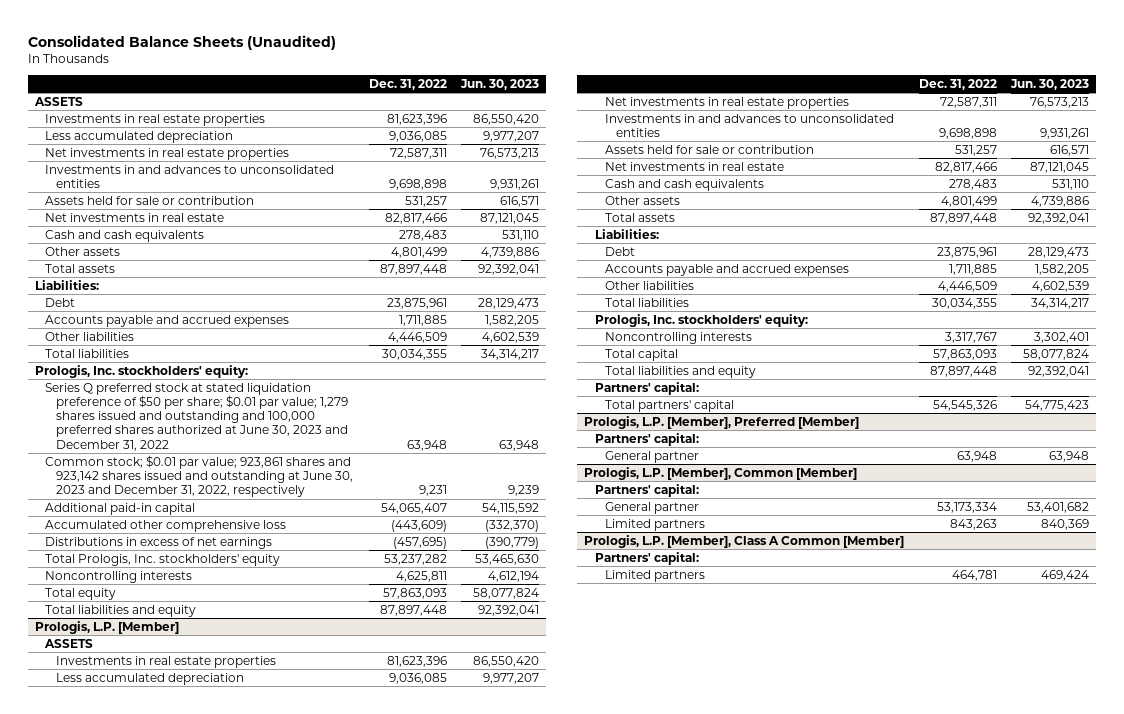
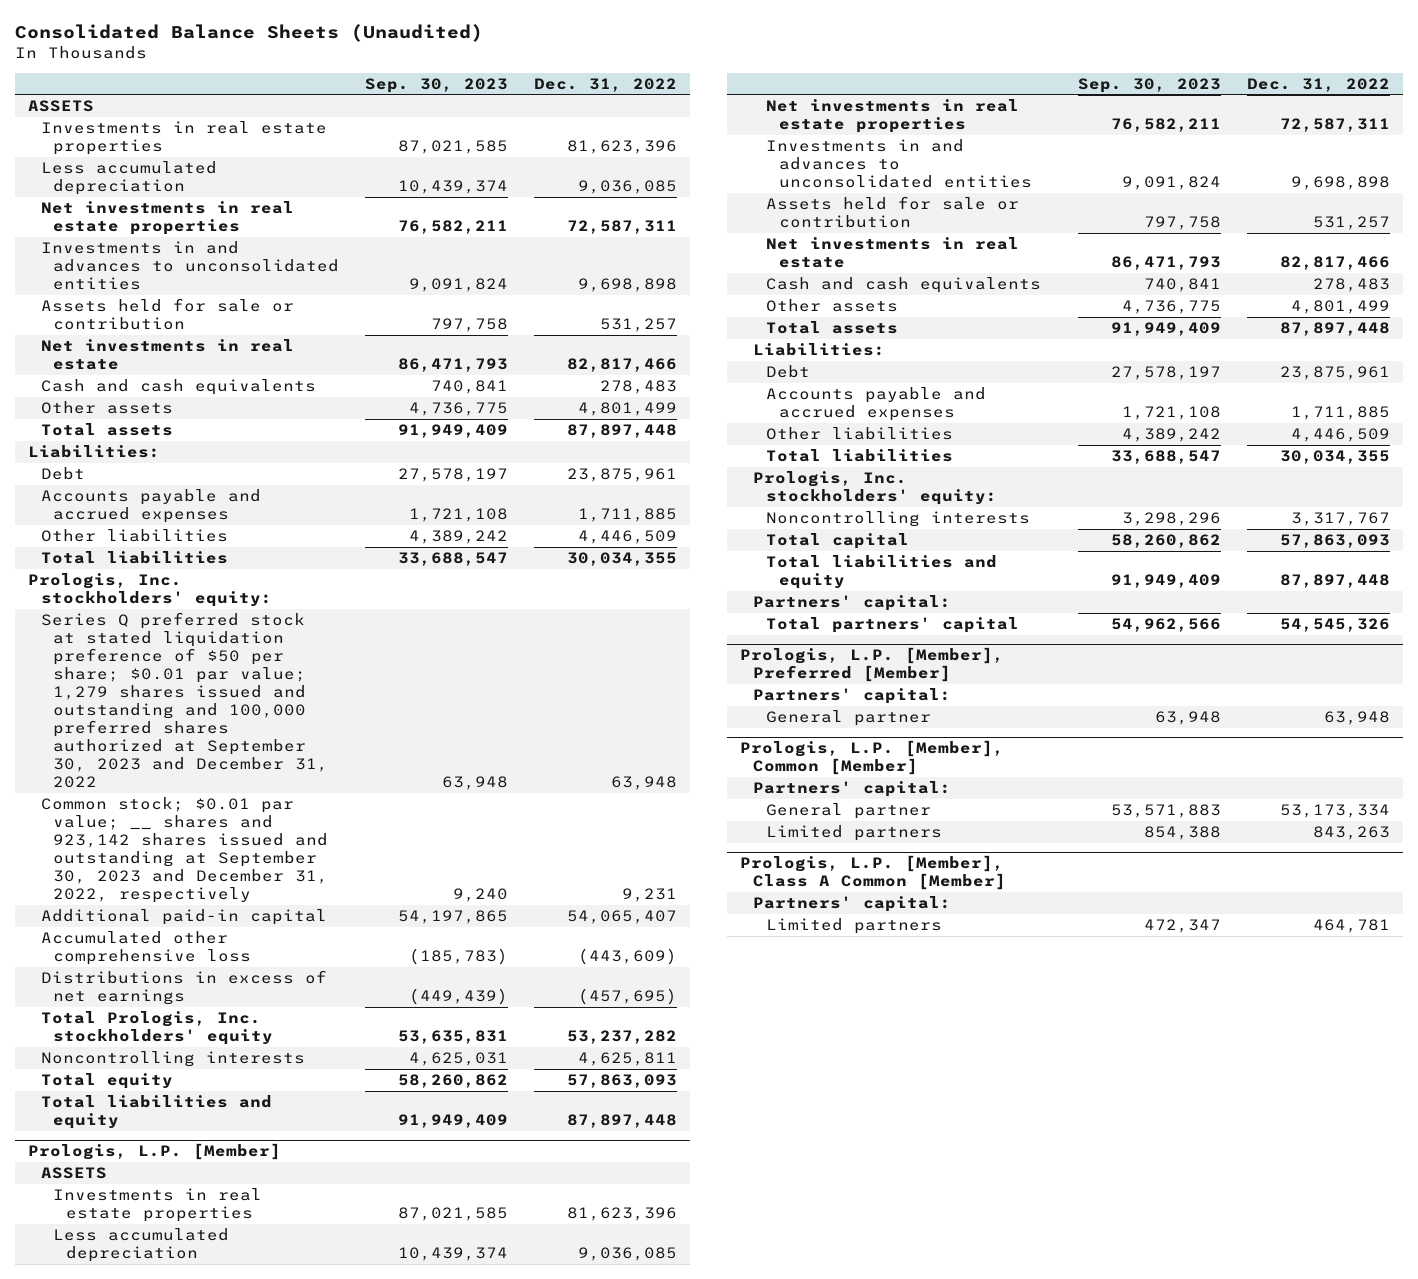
[460,79,540,91] Jun. 30, 2023 -> none
none -> [365,77,509,93] Sep. 30, 2023
[45,382,348,451] Series Q preferred stock at stated liquidation preference of $50 per share; $0.01 par value; 1,279 shares issued and outstanding and 100,000 preferred shares authorized at June 30, 2023 and December 31, 2022 -> [40,612,329,789] Series Q preferred stock at stated liquidation preference of $50 per share; $0.01 par value; 1,279 shares issued and outstanding and 100,000 preferred shares authorized at September 30, 2023 and December 31, 2022
[45,454,353,498] Common stock; $0.01 par value; 923,861 shares and 923,142 shares issued and outstanding at June 30, 2023 and December 31, 2022, respectively -> [40,797,329,904] Common stock; $0.01 par value; __ shares and 923,142 shares issued and outstanding at September 30, 2023 and December 31, 2022, respectively

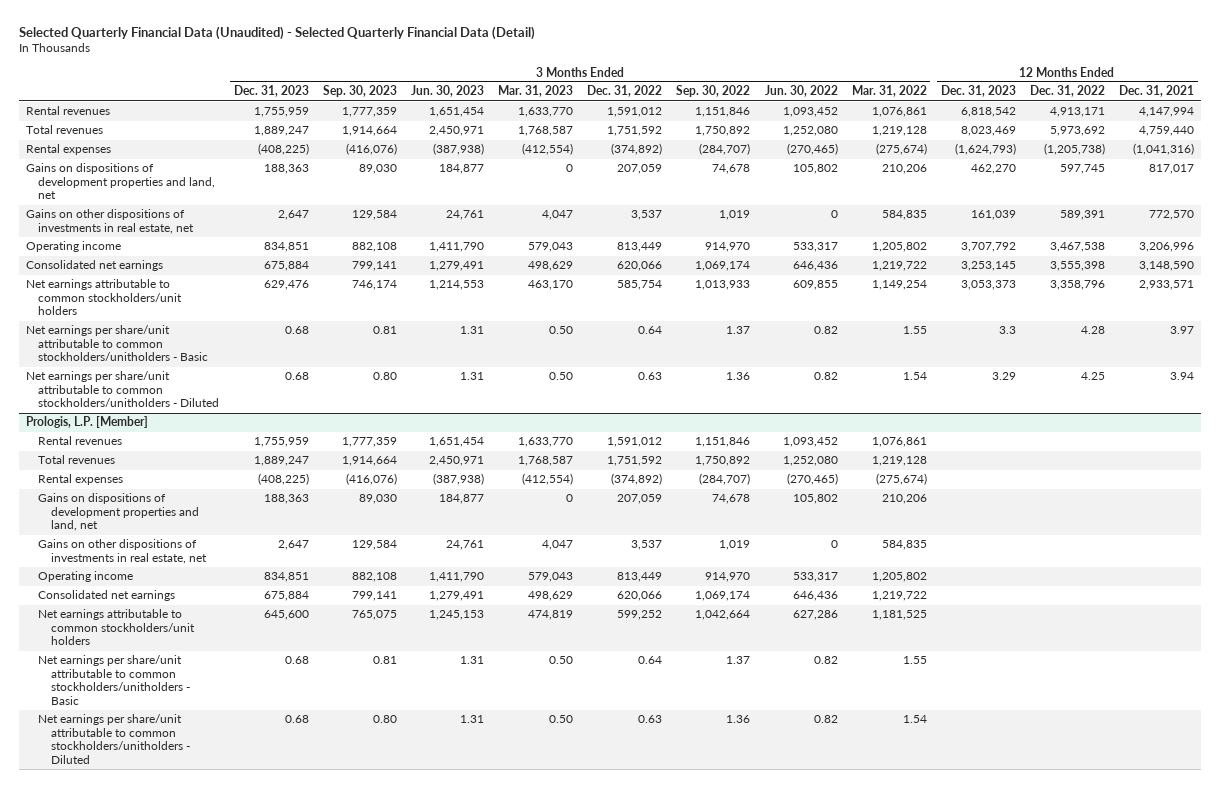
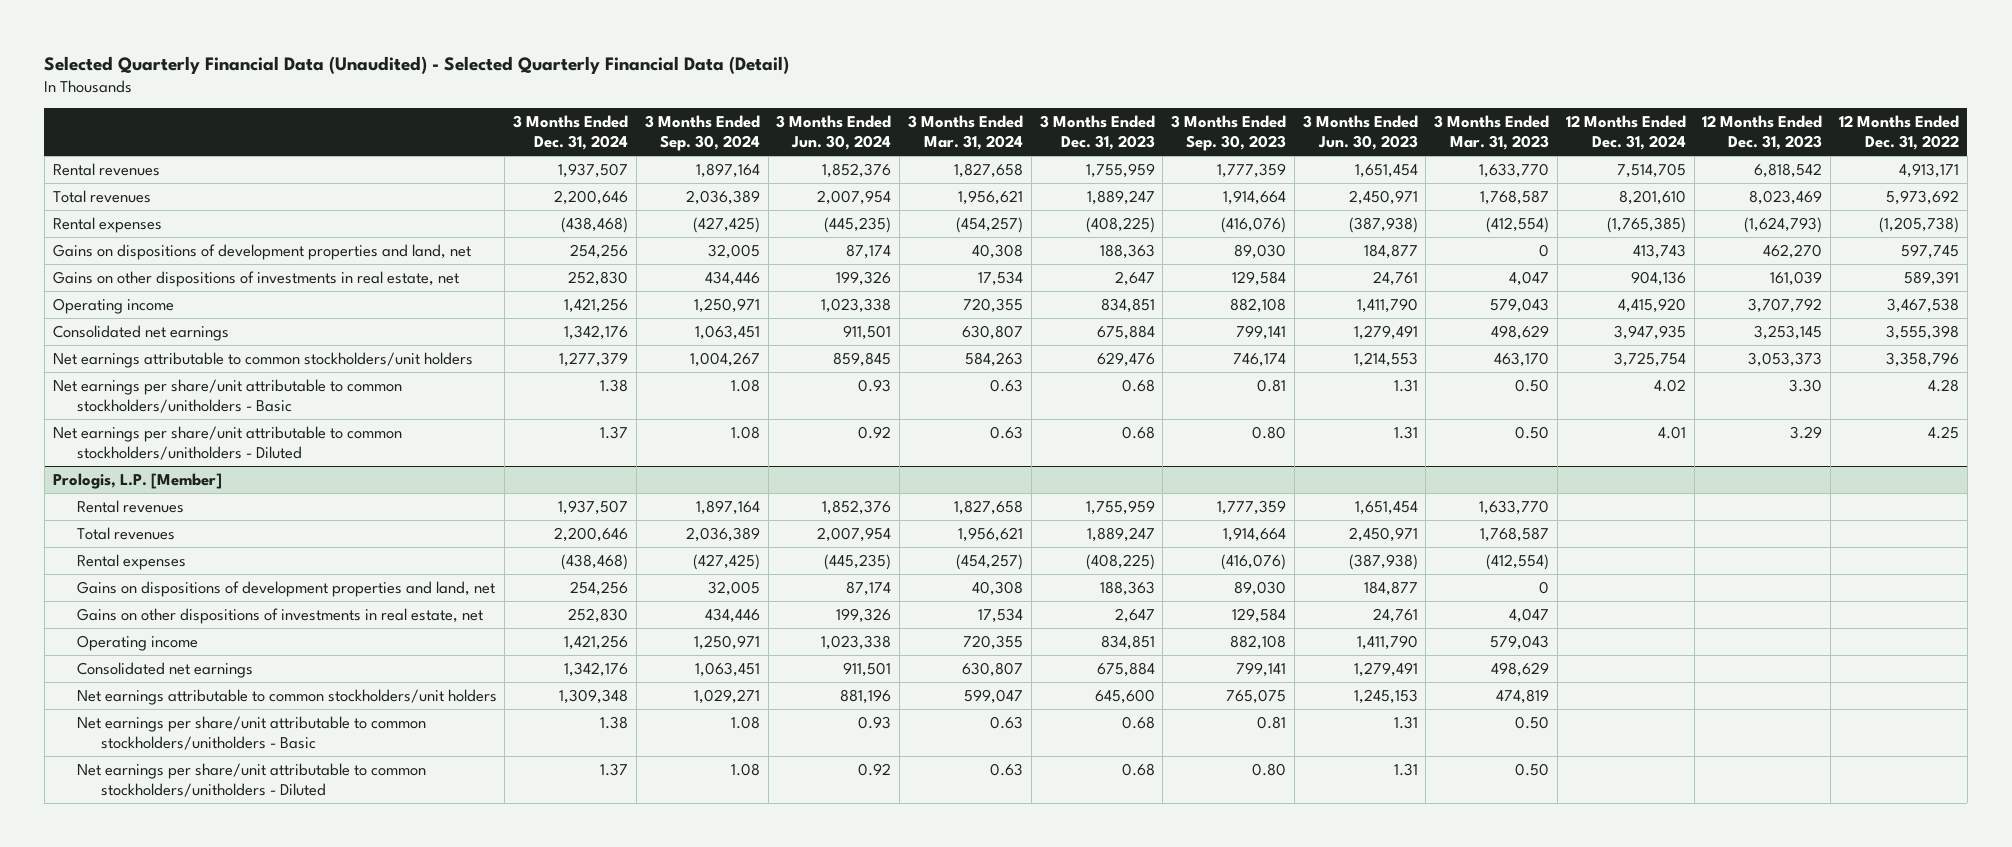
[587,85,663,98] Dec. 31, 2022 -> none
[676,85,751,98] Sep. 30, 2022 -> none
[764,85,838,98] Jun. 30, 2022 -> none
[851,85,927,98] Mar. 31, 2022 -> none
[1119,85,1195,98] Dec. 31, 2021 -> none
none -> [513,115,629,151] 3 Months Ended Dec. 31, 2024
none -> [644,115,760,152] 3 Months Ended Sep. 30, 2024
none -> [776,115,892,151] 3 Months Ended Jun. 30, 2024
none -> [907,115,1023,151] 3 Months Ended Mar. 31, 2024
none -> [1565,115,1686,151] 12 Months Ended Dec. 31, 2024
[998,326,1016,335] 3.3 -> [1789,378,1823,392] 3.30

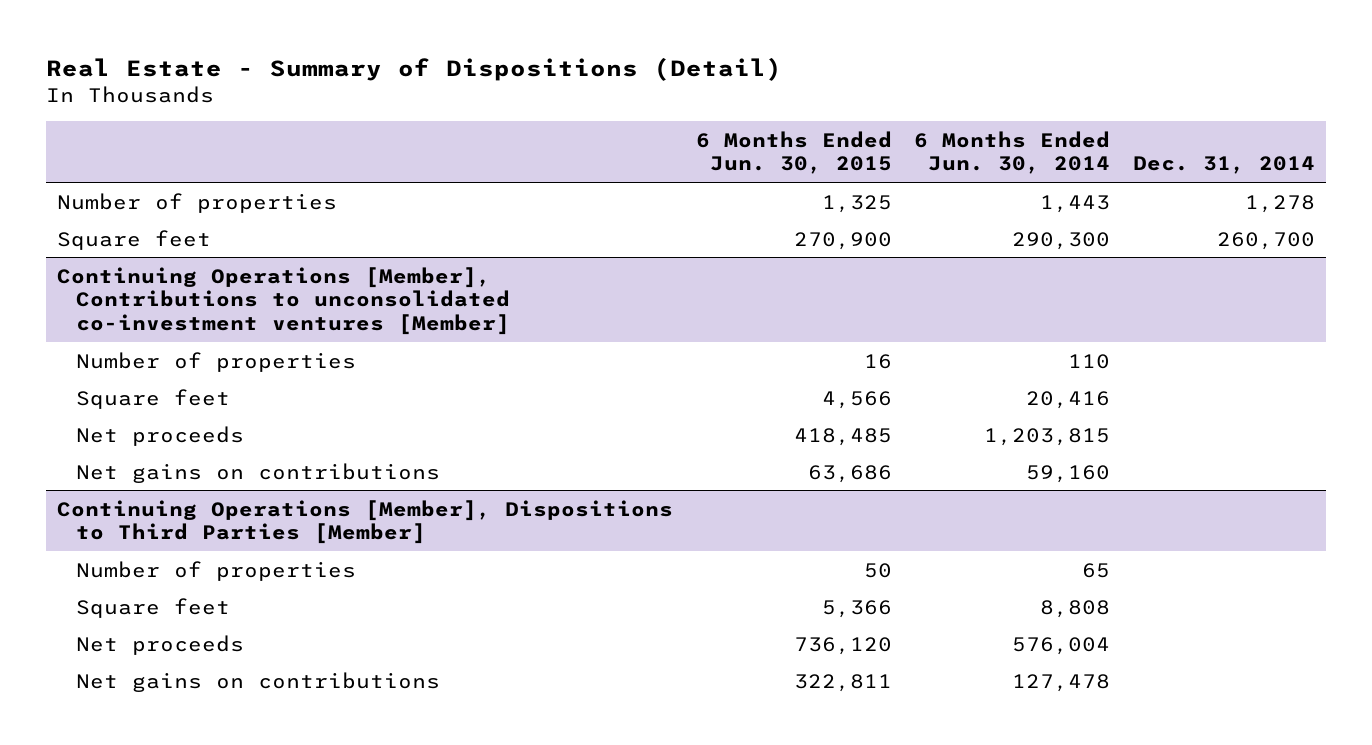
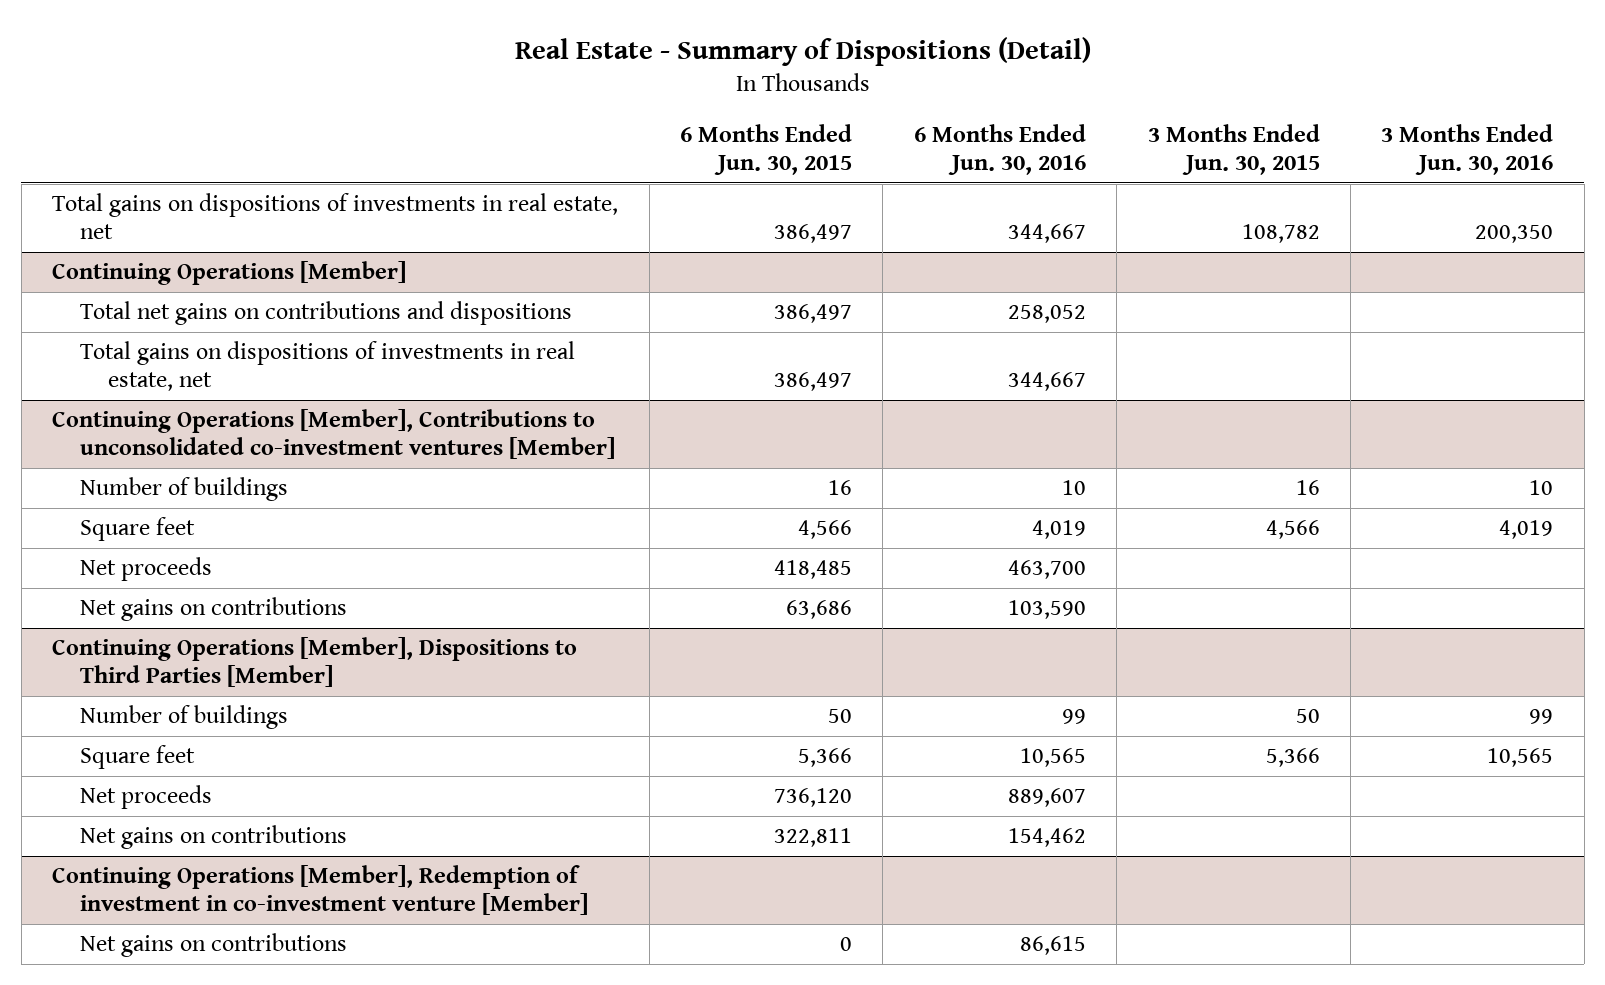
[914,130,1111,175] 6 Months Ended Jun. 30, 2014 -> none
[1133,156,1316,175] Dec. 31, 2014 -> none
none -> [913,124,1086,176] 6 Months Ended Jun. 30, 2016
none -> [1147,124,1320,176] 3 Months Ended Jun. 30, 2015
none -> [1381,124,1554,176] 3 Months Ended Jun. 30, 2016
[57,192,338,213] Number of properties -> none
[57,229,212,250] Square feet -> none
none -> [52,193,619,240] Total gains on dispositions of investments in real estate, net
none -> [52,261,407,286] Continuing Operations [Member]
none -> [80,301,573,326] Total net gains on contributions and dispositions
none -> [80,341,576,392] Total gains on dispositions of investments in real estate, net
[75,351,356,372] Number of properties -> [80,477,289,502] Number of buildings
[75,560,356,581] Number of properties -> [80,705,289,730] Number of buildings
none -> [52,865,589,916] Continuing Operations [Member], Redemption of investment in co-investment venture [Member]
none -> [80,933,348,958] Net gains on contributions

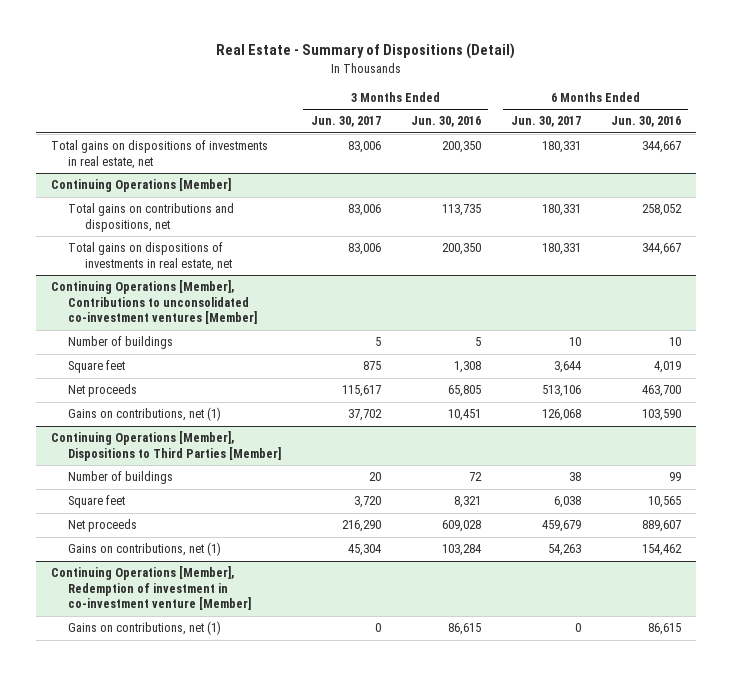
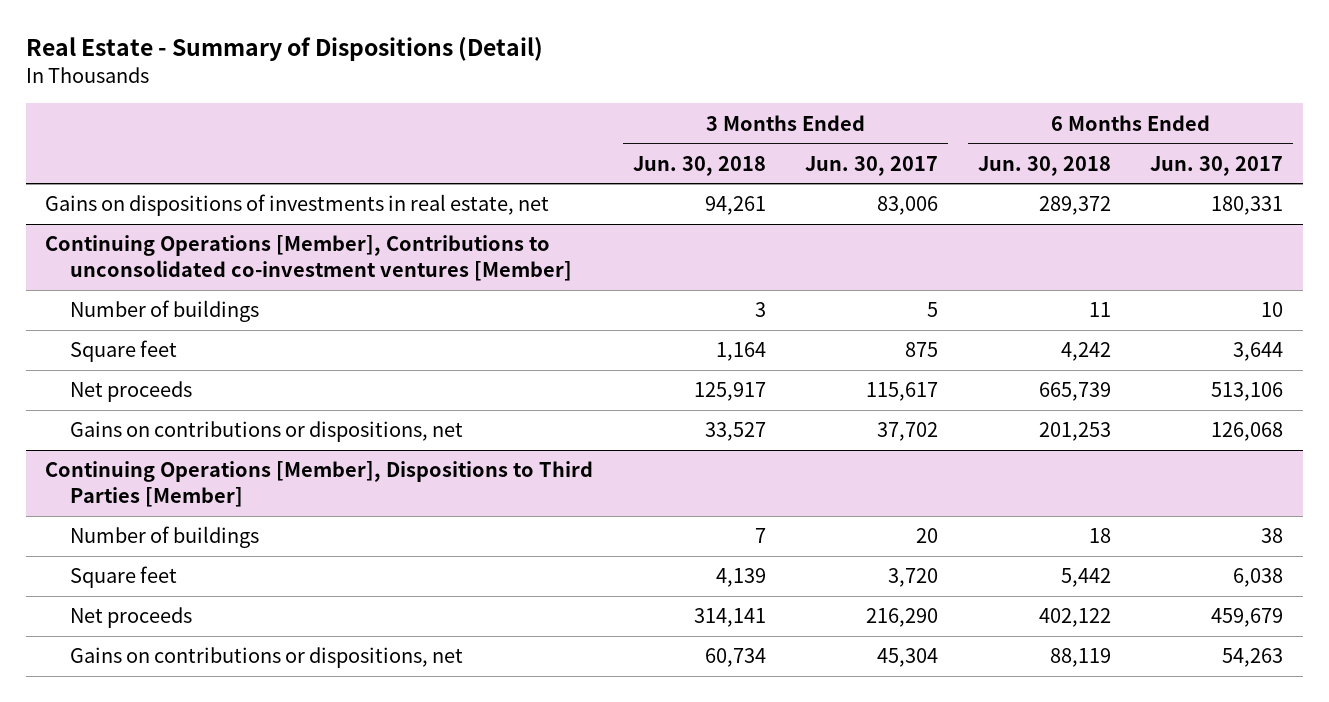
[410,116,481,128] Jun. 30, 2016 -> none
[610,116,681,128] Jun. 30, 2016 -> none
none -> [632,155,766,176] Jun. 30, 2018
none -> [977,155,1111,176] Jun. 30, 2018
[50,178,231,193] Continuing Operations [Member] -> none
[67,203,234,232] Total gains on contributions and dispositions, net -> none
[67,242,232,271] Total gains on dispositions of investments in real estate, net -> none
[50,140,268,169] Total gains on dispositions of investments in real estate, net -> [45,194,550,217] Gains on dispositions of investments in real estate, net
[67,407,221,422] Gains on contributions, net (1) -> [69,421,463,443] Gains on contributions or dispositions, net
[50,566,251,611] Continuing Operations [Member], Redemption of investment in co-investment venture [Member] -> none
[67,621,221,636] Gains on contributions, net (1) -> none
[67,542,221,557] Gains on contributions, net (1) -> [69,647,463,669] Gains on contributions or dispositions, net

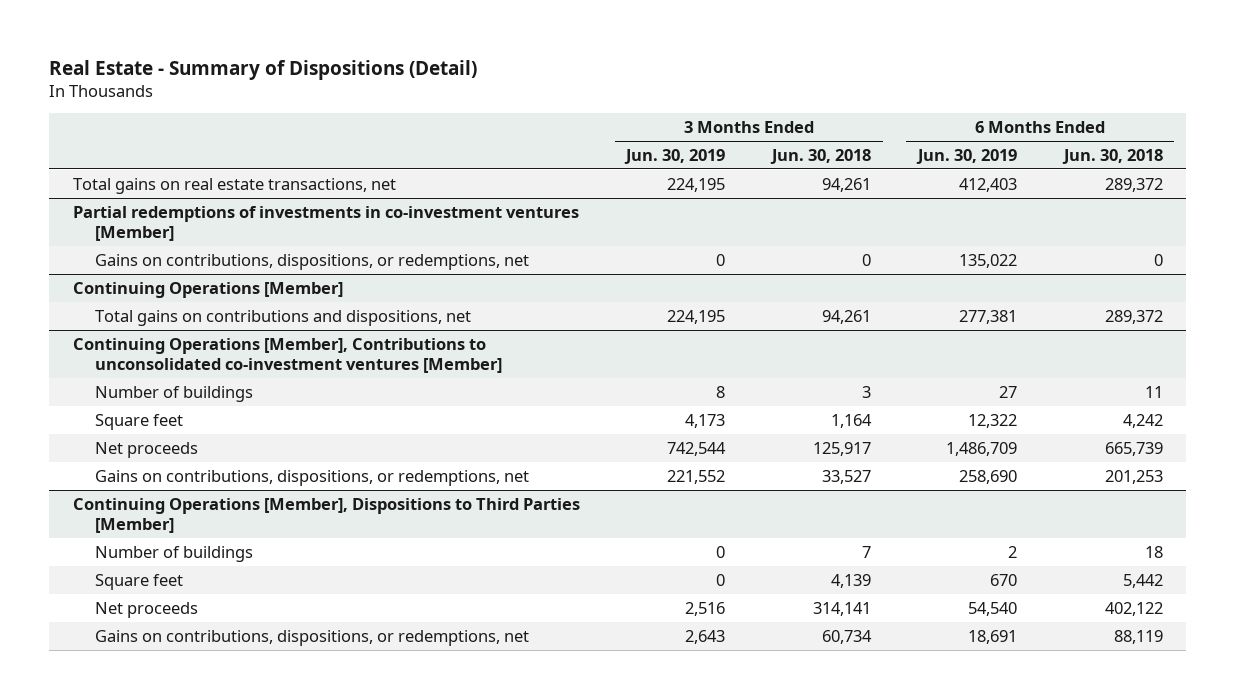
[805,155,939,176] Jun. 30, 2017 -> none
[1150,155,1284,176] Jun. 30, 2017 -> none
none -> [624,148,726,164] Jun. 30, 2019
none -> [915,148,1017,164] Jun. 30, 2019
[45,194,550,217] Gains on dispositions of investments in real estate, net -> [72,177,396,194] Total gains on real estate transactions, net
none -> [72,205,579,241] Partial redemptions of investments in co-investment ventures [Member]
none -> [95,253,530,270] Gains on contributions, dispositions, or redemptions, net
none -> [72,281,343,298] Continuing Operations [Member]
none -> [95,309,472,326] Total gains on contributions and dispositions, net
[69,421,463,443] Gains on contributions or dispositions, net -> [95,469,530,486] Gains on contributions, dispositions, or redemptions, net
[69,647,463,669] Gains on contributions or dispositions, net -> [95,629,530,646] Gains on contributions, dispositions, or redemptions, net

